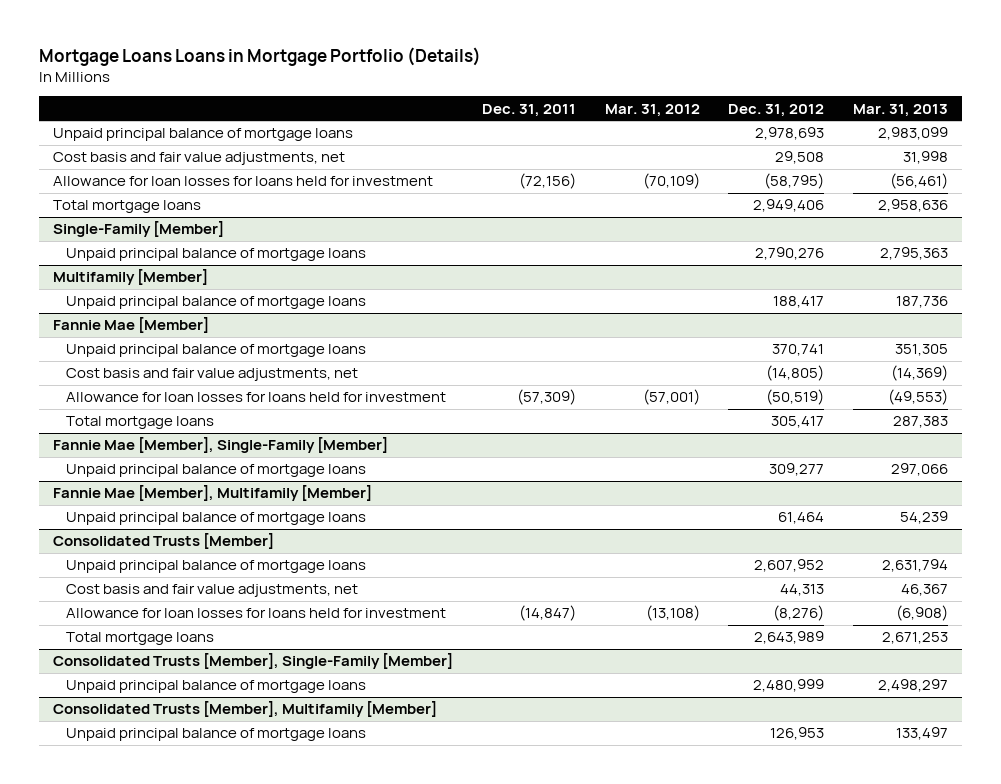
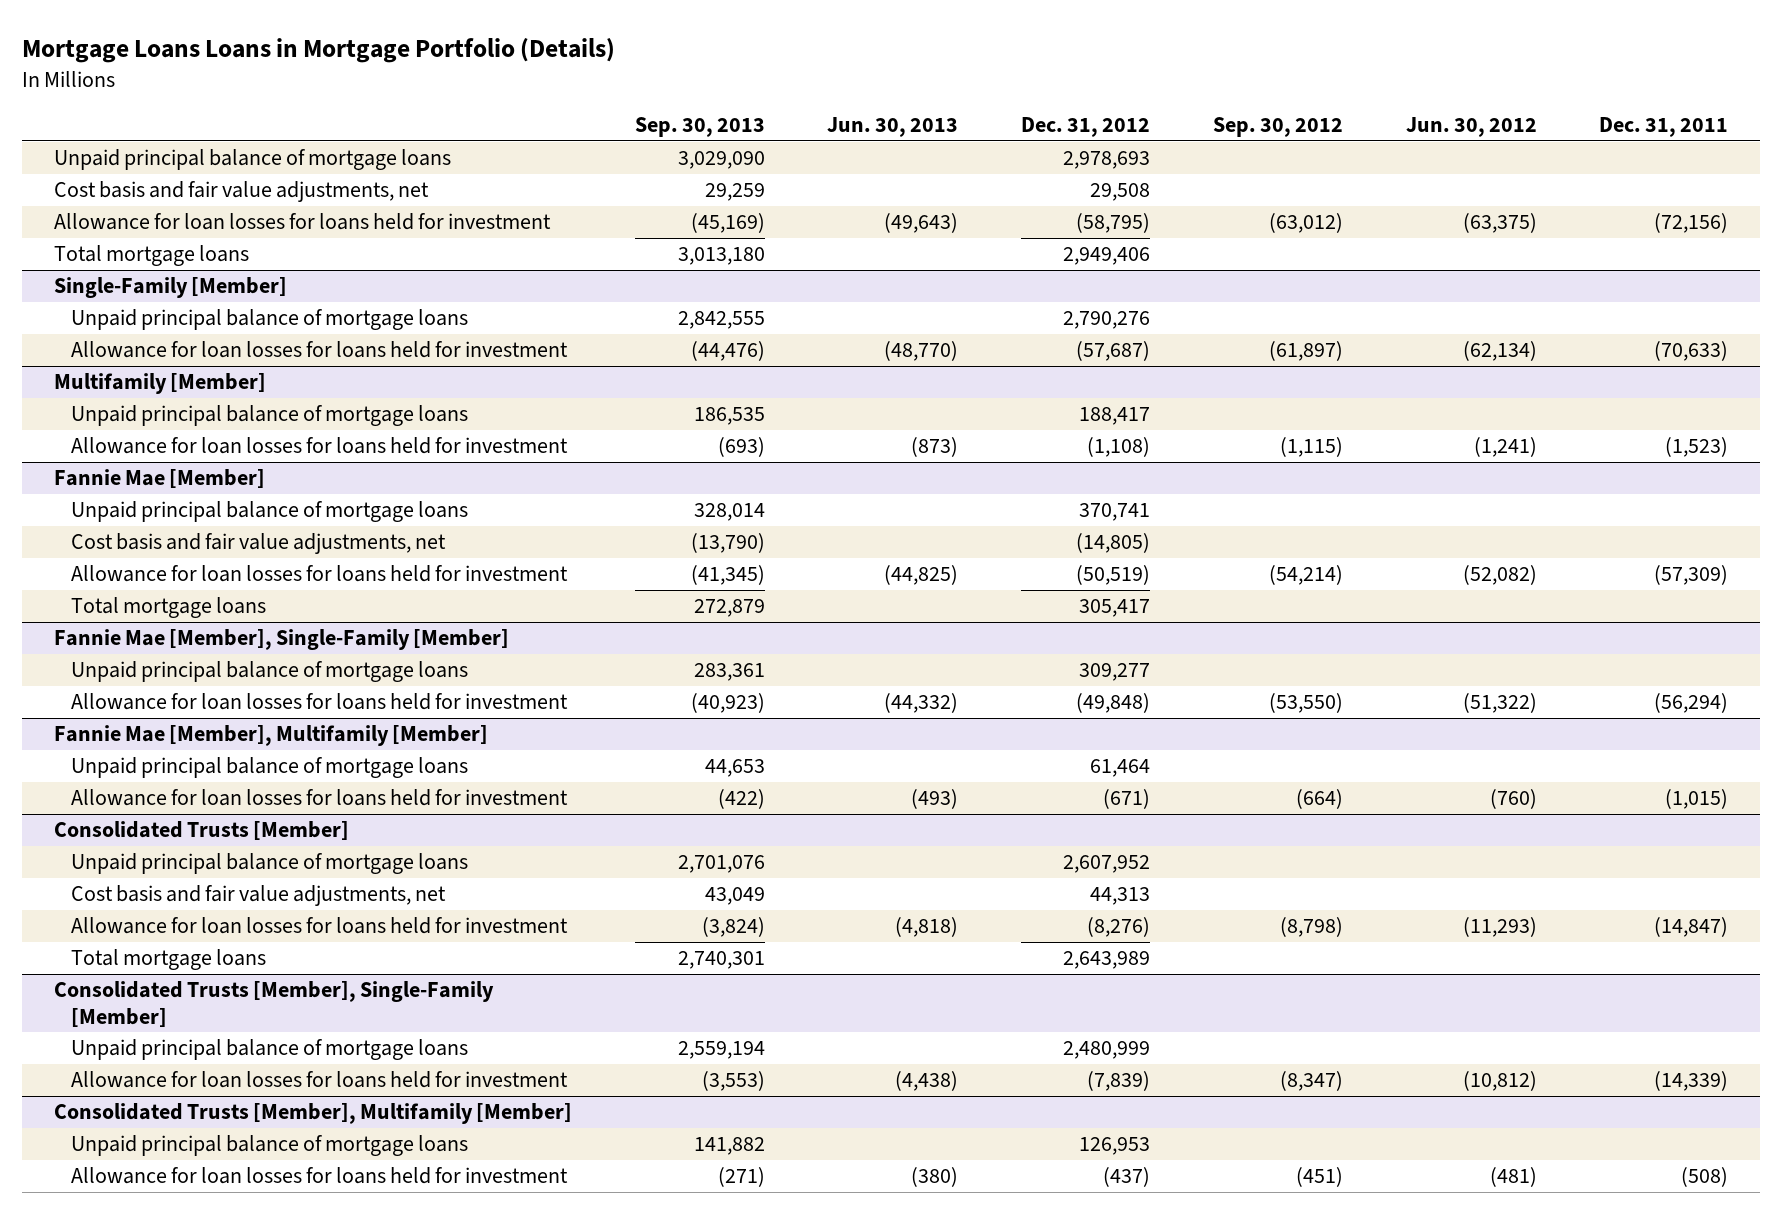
[604,103,700,117] Mar. 31, 2012 -> none
[853,103,949,117] Mar. 31, 2013 -> none
none -> [634,117,765,138] Sep. 30, 2013
none -> [827,117,959,138] Jun. 30, 2013
none -> [1212,117,1343,138] Sep. 30, 2012
none -> [1405,117,1537,138] Jun. 30, 2012
none -> [70,341,568,359] Allowance for loan losses for loans held for investment
none -> [70,437,568,455] Allowance for loan losses for loans held for investment
none -> [70,693,568,711] Allowance for loan losses for loans held for investment
none -> [70,789,568,807] Allowance for loan losses for loans held for investment
none -> [70,1071,568,1089] Allowance for loan losses for loans held for investment
none -> [70,1167,568,1185] Allowance for loan losses for loans held for investment

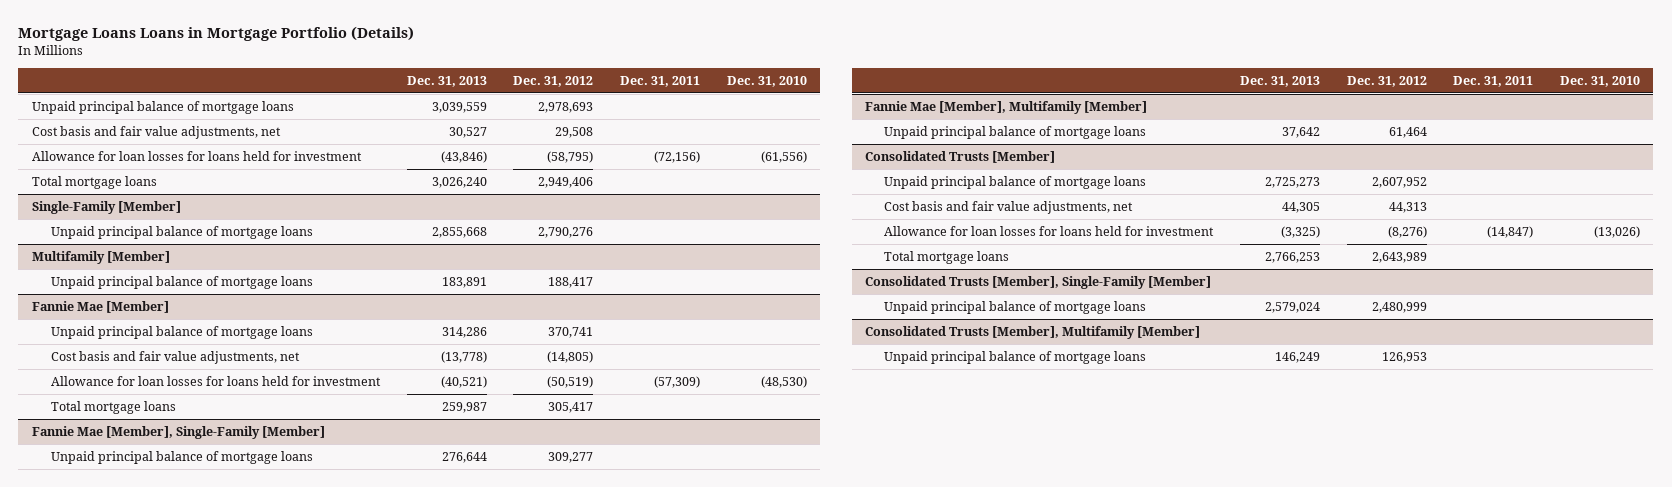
[634,117,765,138] Sep. 30, 2013 -> none
[827,117,959,138] Jun. 30, 2013 -> none
[1212,117,1343,138] Sep. 30, 2012 -> none
[1405,117,1537,138] Jun. 30, 2012 -> none
none -> [406,76,487,88] Dec. 31, 2013
none -> [726,76,807,88] Dec. 31, 2010
[70,341,568,359] Allowance for loan losses for loans held for investment -> none
[70,437,568,455] Allowance for loan losses for loans held for investment -> none
[70,693,568,711] Allowance for loan losses for loans held for investment -> none
[70,789,568,807] Allowance for loan losses for loans held for investment -> none
[70,1071,568,1089] Allowance for loan losses for loans held for investment -> none
[70,1167,568,1185] Allowance for loan losses for loans held for investment -> none

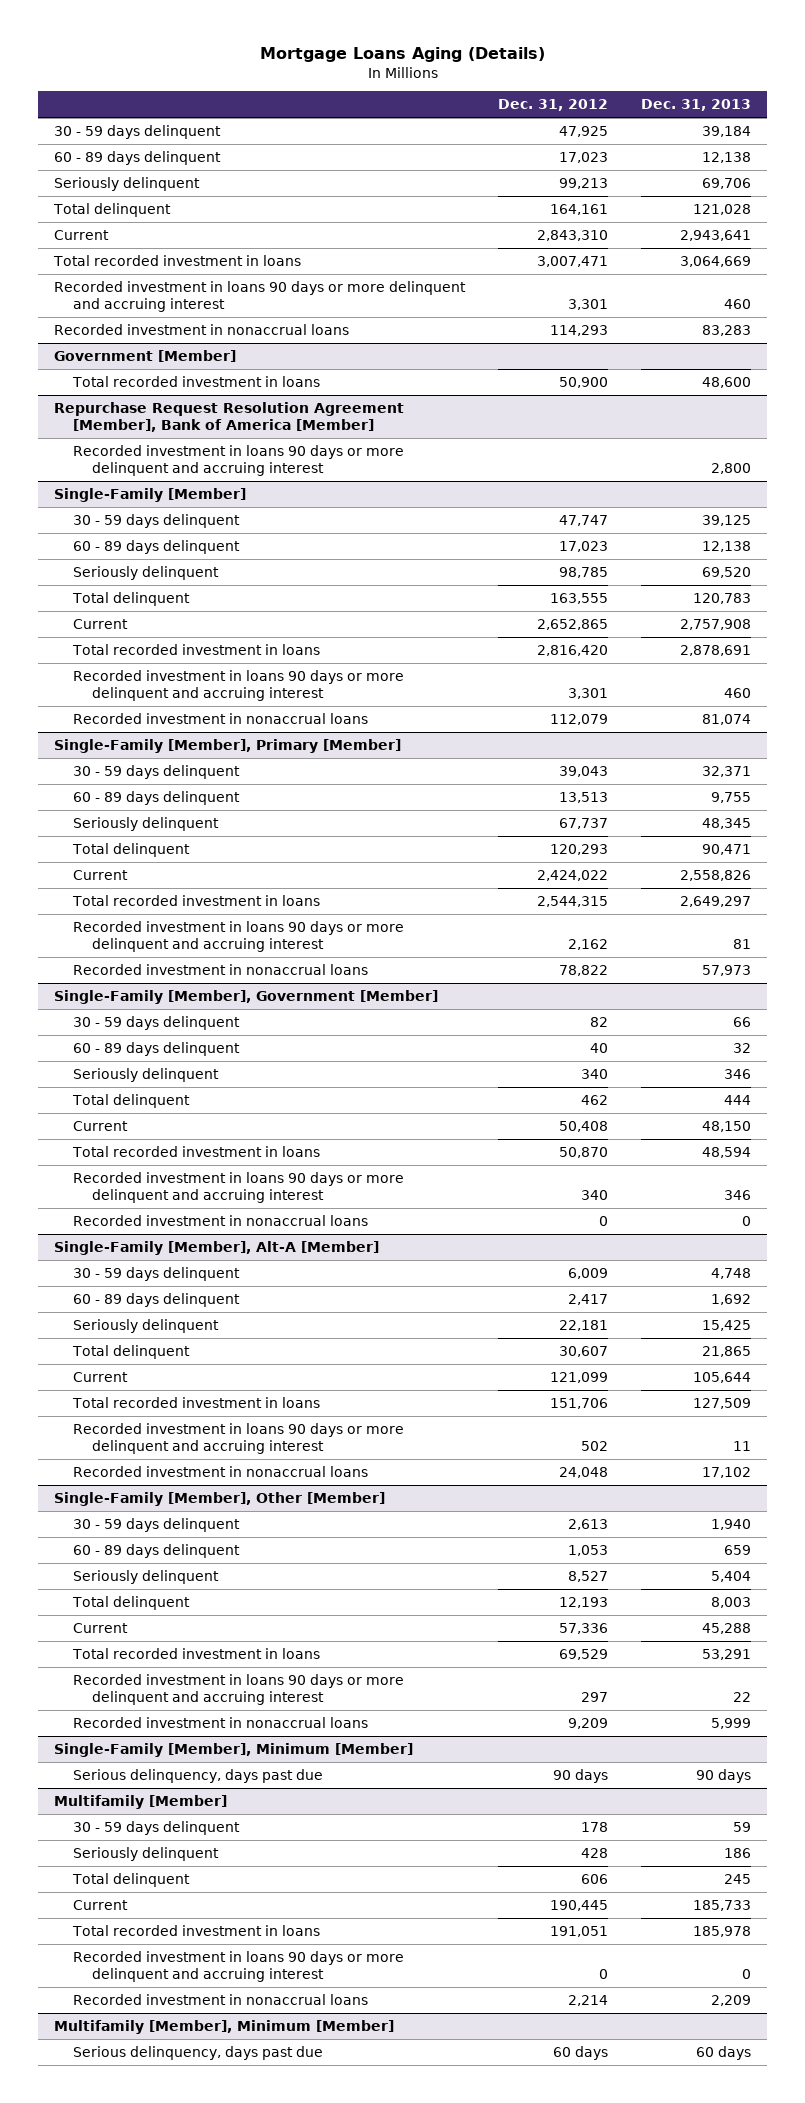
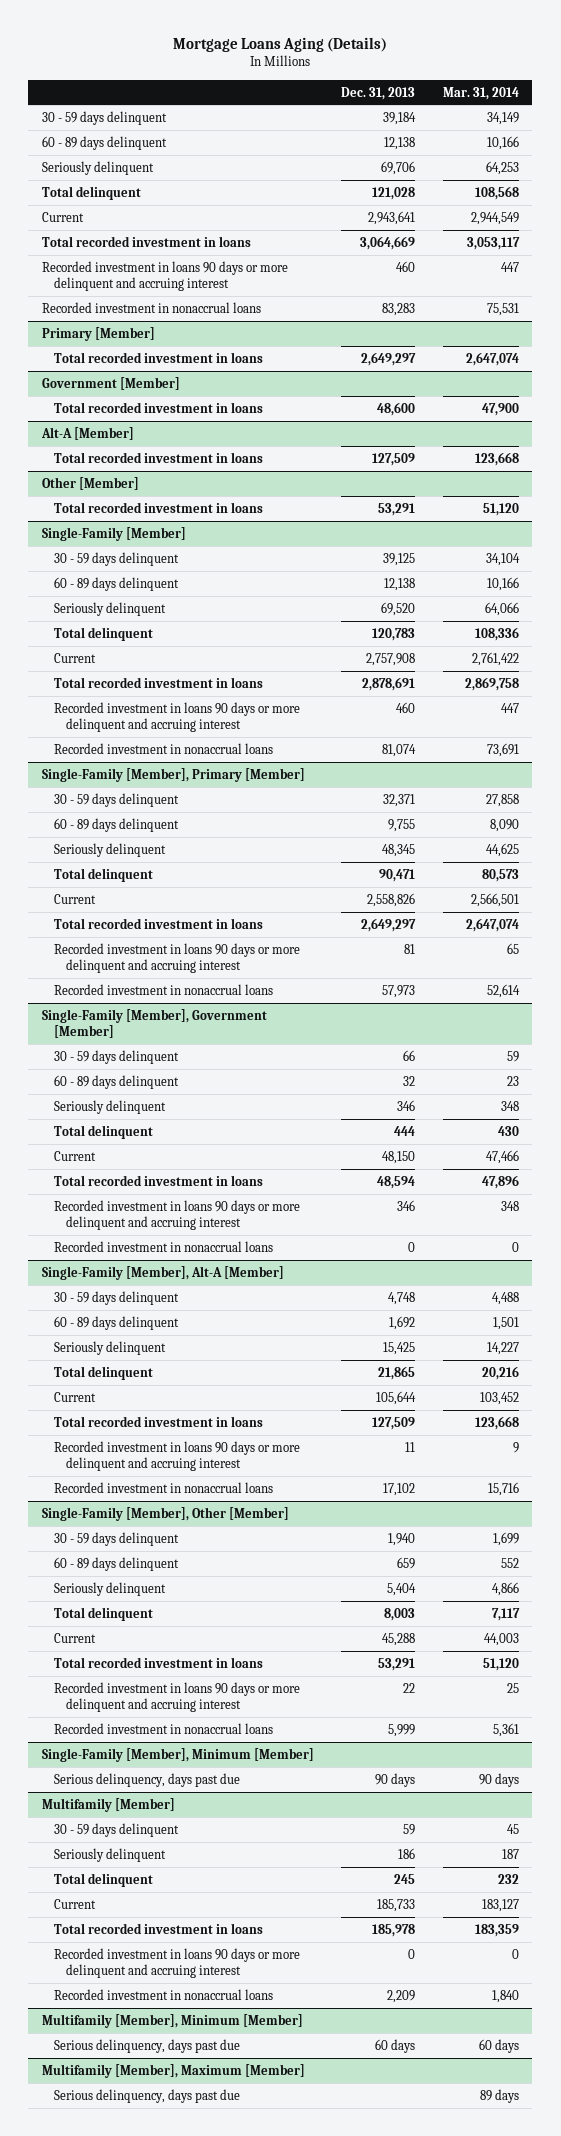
[498,99,609,112] Dec. 31, 2012 -> none
none -> [442,86,519,100] Mar. 31, 2014
none -> [41,326,155,341] Primary [Member]
none -> [54,351,264,363] Total recorded investment in loans
[54,401,405,432] Repurchase Request Resolution Agreement [Member], Bank of America [Member] -> none
[73,444,405,476] Recorded investment in loans 90 days or more delinquent and accruing interest -> none
none -> [40,426,134,440] Alt-A [Member]
none -> [54,451,264,463] Total recorded investment in loans
none -> [41,476,139,490] Other [Member]
none -> [54,501,264,513] Total recorded investment in loans
none -> [41,2063,305,2078] Multifamily [Member], Maximum [Member]
none -> [54,2088,241,2103] Serious delinquency, days past due

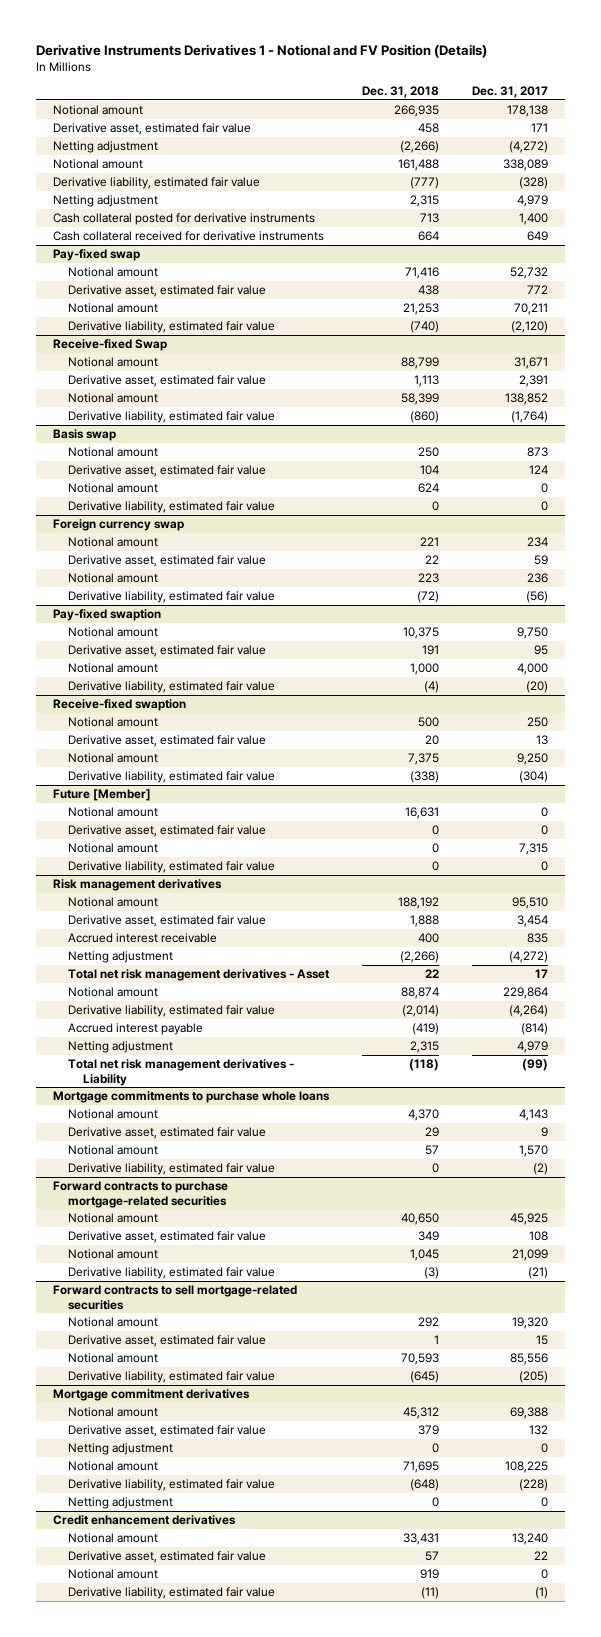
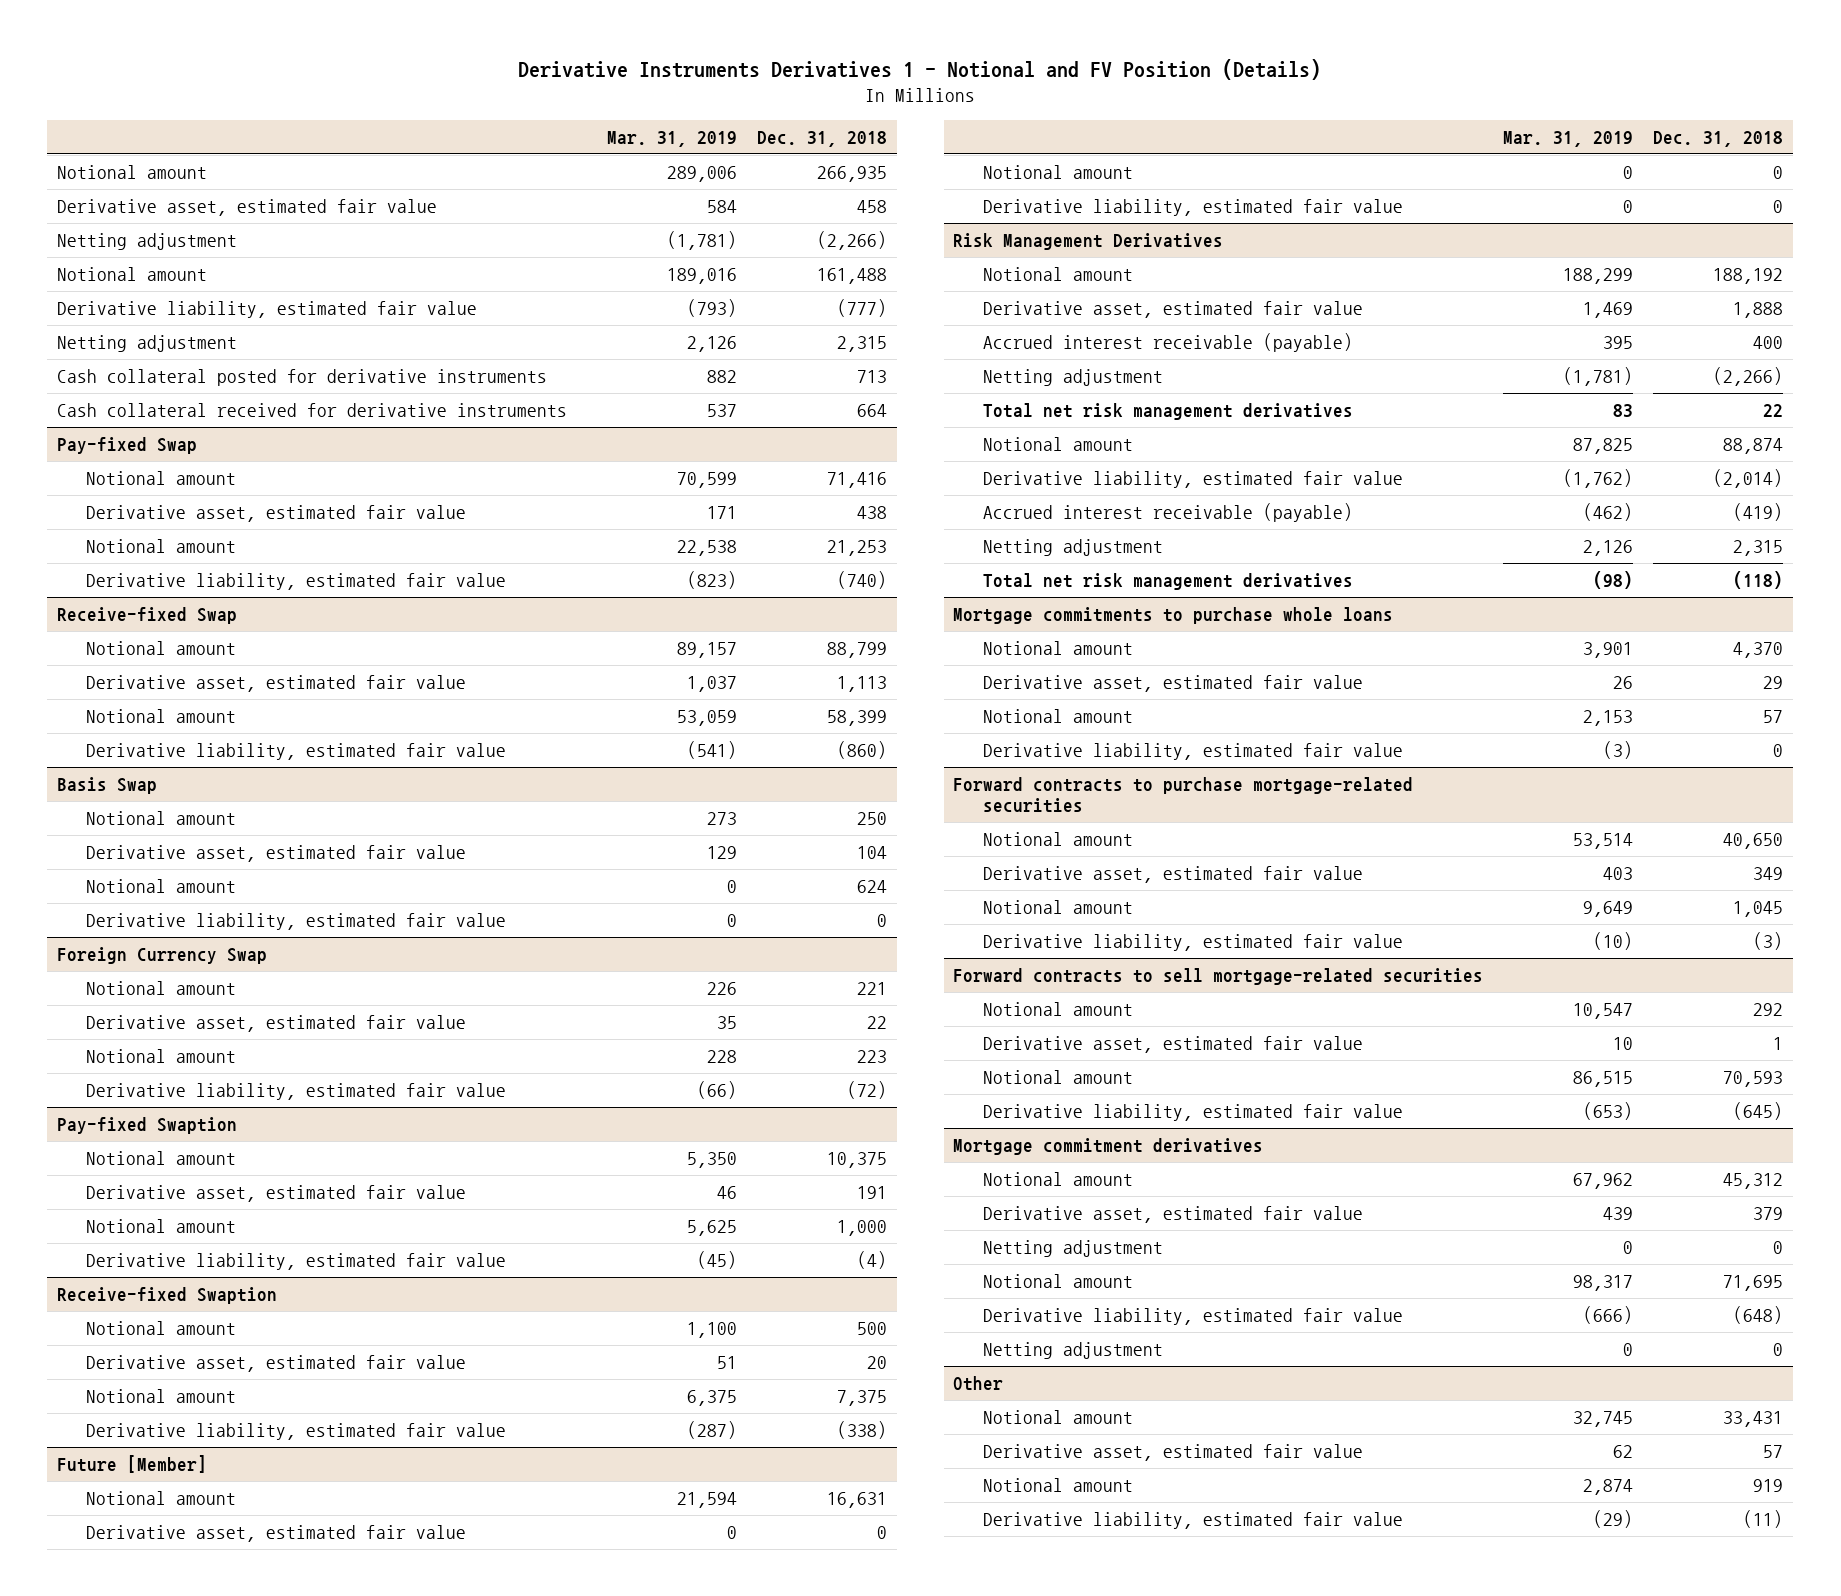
[472,86,549,99] Dec. 31, 2017 -> none
none -> [607,130,738,147] Mar. 31, 2019
[52,249,140,262] Pay-fixed swap -> [57,436,198,454] Pay-fixed Swap
[52,429,116,442] Basis swap -> [57,776,158,794] Basis Swap
[52,519,184,532] Foreign currency swap -> [57,946,268,964] Foreign Currency Swap
[52,609,161,622] Pay-fixed swaption -> [57,1116,238,1134] Pay-fixed Swaption
[52,699,186,712] Receive-fixed swaption -> [57,1286,278,1304] Receive-fixed Swaption
[52,879,222,892] Risk management derivatives -> [953,232,1224,250] Risk Management Derivatives
[67,933,217,944] Accrued interest receivable -> [982,332,1353,352] Accrued interest receivable (payable)
[67,969,330,982] Total net risk management derivatives - Asset -> [982,402,1353,420] Total net risk management derivatives
[67,1023,203,1036] Accrued interest payable -> [982,502,1353,522] Accrued interest receivable (payable)
[67,1059,294,1086] Total net risk management derivatives - Liability -> [982,572,1353,590] Total net risk management derivatives
[52,1515,236,1526] Credit enhancement derivatives -> [953,1375,1004,1391] Other

